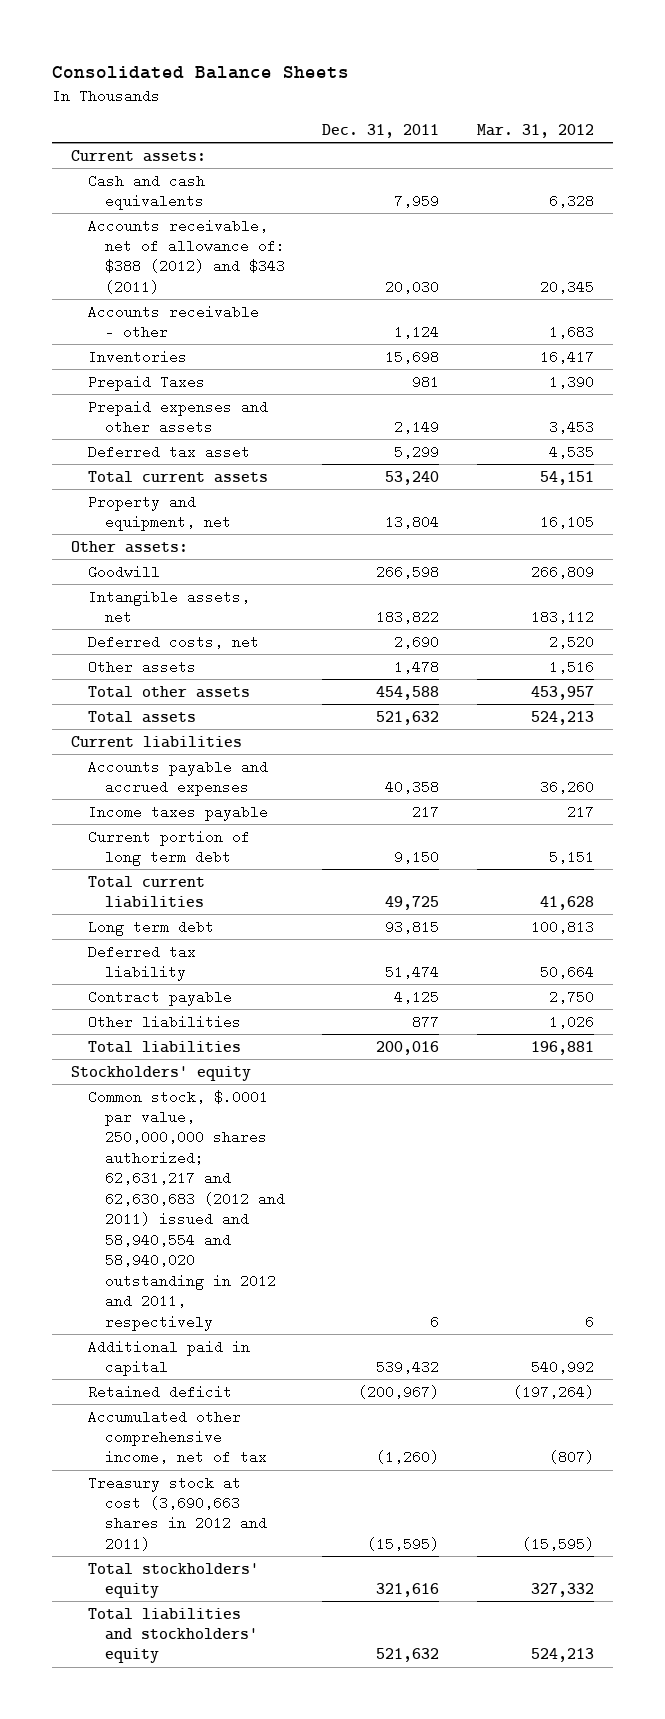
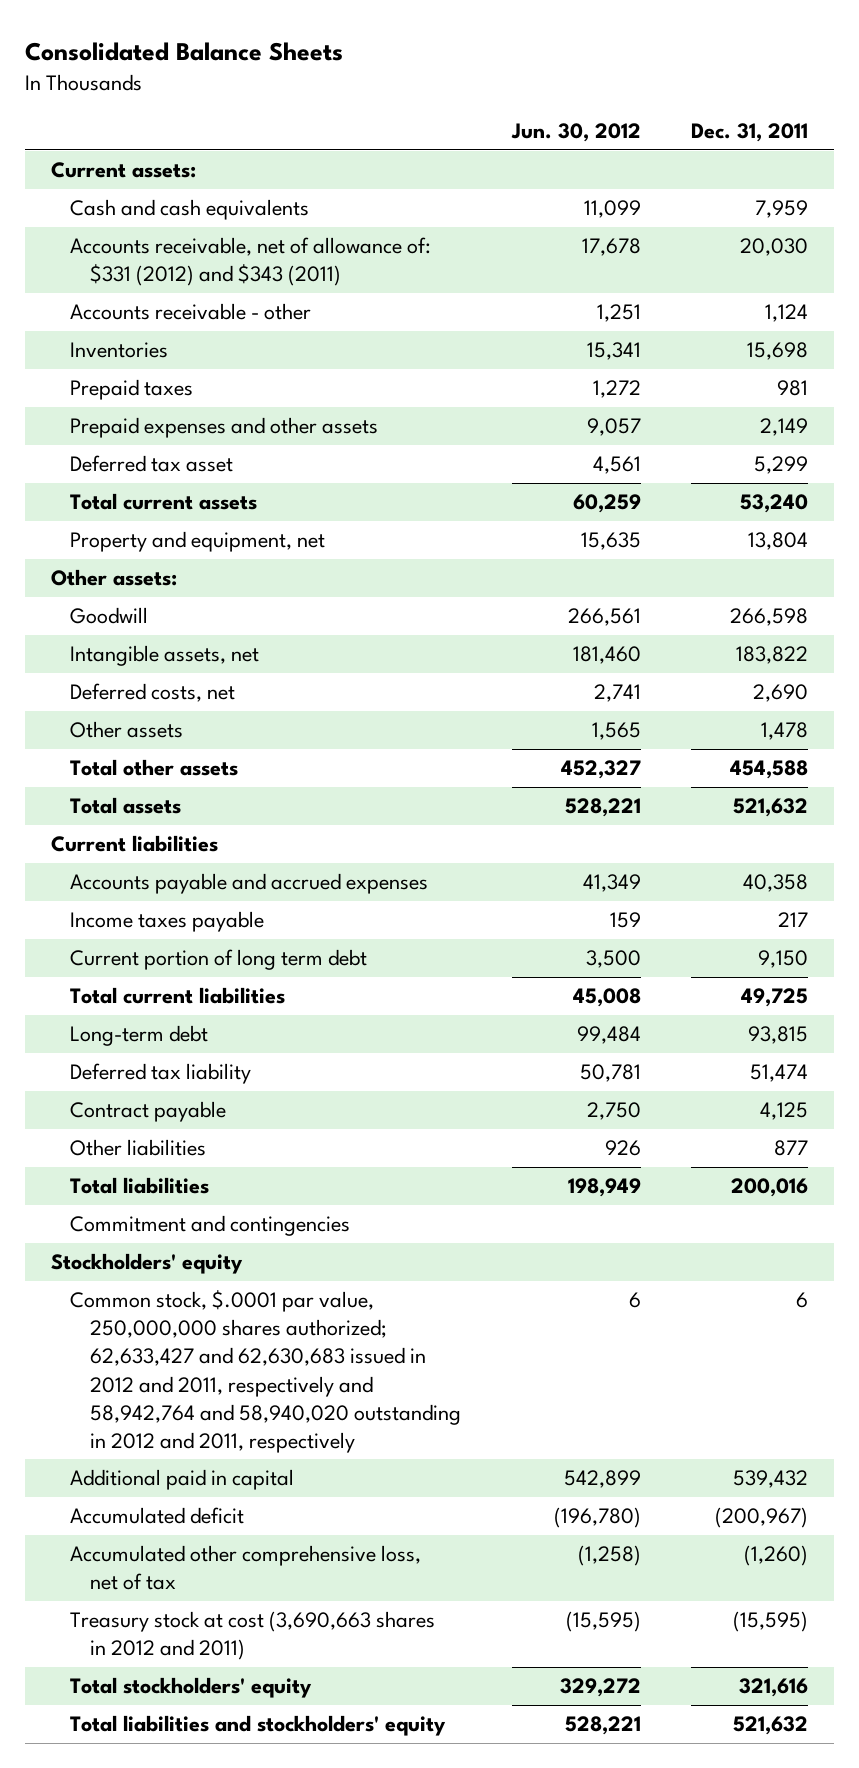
[476,123,594,138] Mar. 31, 2012 -> none
none -> [510,123,641,143] Jun. 30, 2012
[87,218,285,294] Accounts receivable, net of allowance of: $388 (2012) and $343 (2011) -> [70,237,432,287] Accounts receivable, net of allowance of: $331 (2012) and $343 (2011)
[87,374,205,391] Prepaid Taxes -> [70,379,194,401] Prepaid taxes
[87,919,214,936] Long term debt -> [70,1025,209,1047] Long-term debt
none -> [70,1215,351,1237] Commitment and contingencies
[87,1089,285,1331] Common stock, $.0001 par value, 250,000,000 shares authorized; 62,631,217 and 62,630,683 (2012 and 2011) issued and 58,940,554 and 58,940,020 outstanding in 2012 and 2011, respectively -> [70,1290,461,1453] Common stock, $.0001 par value, 250,000,000 shares authorized; 62,633,427 and 62,630,683 issued in 2012 and 2011, respectively and 58,942,764 and 58,940,020 outstanding in 2012 and 2011, respectively
[87,1384,232,1399] Retained deficit -> [70,1507,245,1525] Accumulated deficit
[87,1409,267,1465] Accumulated other comprehensive income, net of tax -> [70,1545,422,1591] Accumulated other comprehensive loss, net of tax

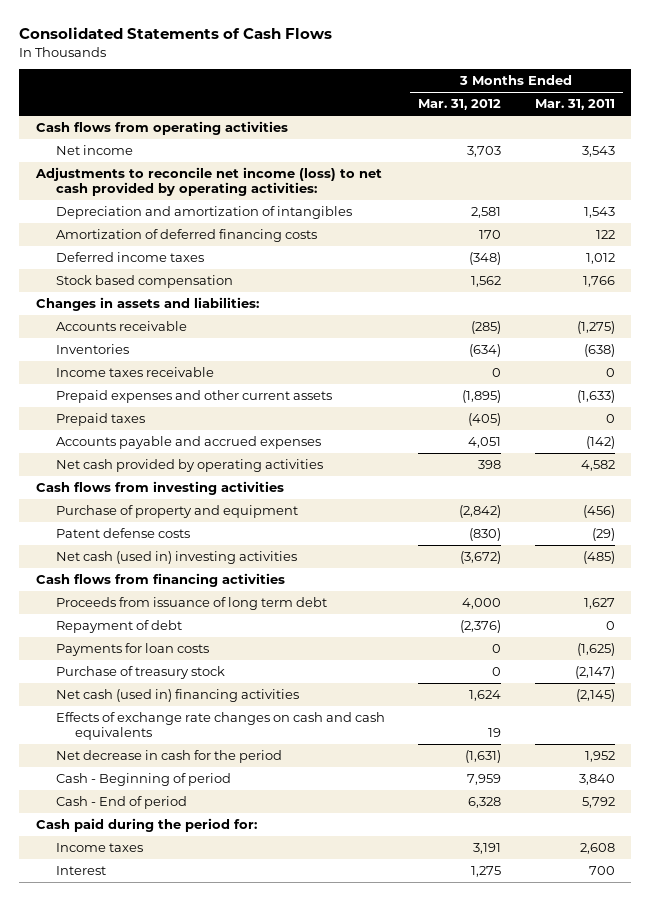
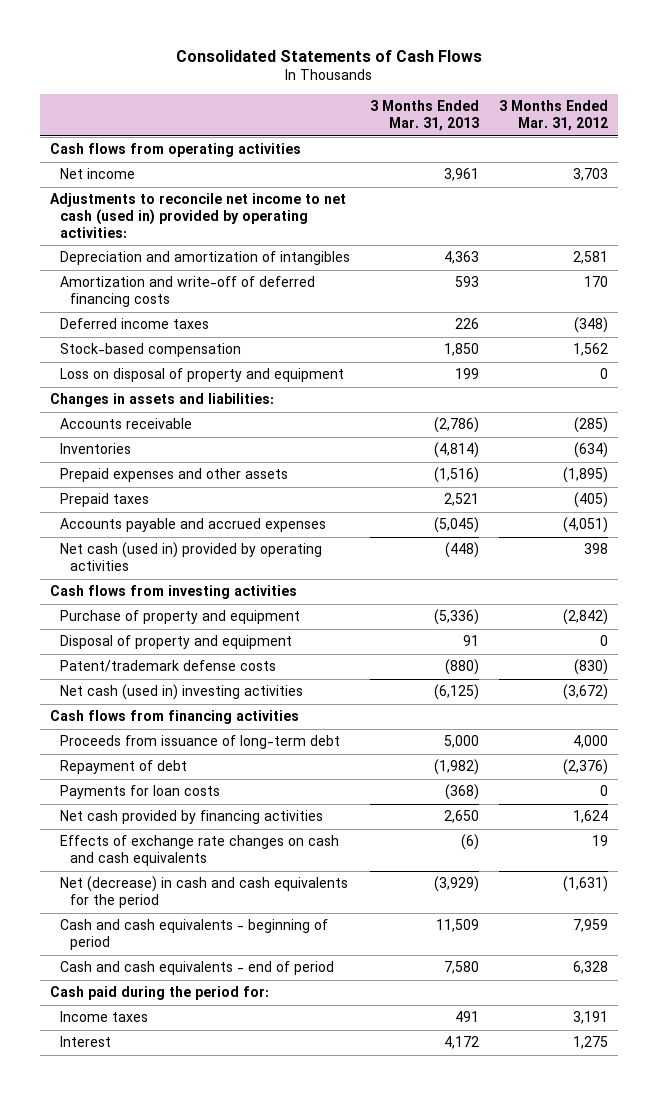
[534,99,615,111] Mar. 31, 2011 -> none
none -> [370,100,480,132] 3 Months Ended Mar. 31, 2013
[34,167,382,197] Adjustments to reconcile net income (loss) to net cash provided by operating activities: -> [50,193,347,238] Adjustments to reconcile net income to net cash (used in) provided by operating activities:
[55,229,317,243] Amortization of deferred financing costs -> [60,276,316,307] Amortization and write-off of deferred financing costs
[55,275,233,289] Stock based compensation -> [60,343,242,358] Stock-based compensation
none -> [60,368,345,383] Loss on disposal of property and equipment
[55,367,214,378] Income taxes receivable -> none
[55,390,332,404] Prepaid expenses and other current assets -> [60,468,289,483] Prepaid expenses and other assets
[468,437,502,449] 4,051 -> [563,517,609,534] (4,051)
[55,459,323,473] Net cash provided by operating activities -> [60,542,323,571] Net cash (used in) provided by operating activities
none -> [60,635,293,650] Disposal of property and equipment
[55,528,190,539] Patent defense costs -> [60,660,277,673] Patent/trademark defense costs
[55,597,327,611] Proceeds from issuance of long term debt -> [60,735,341,750] Proceeds from issuance of long-term debt
[55,666,225,680] Purchase of treasury stock -> none
[55,689,299,703] Net cash (used in) financing activities -> [60,810,324,825] Net cash provided by financing activities
[55,750,282,764] Net decrease in cash for the period -> [60,876,349,908] Net (decrease) in cash and cash equivalents for the period
[55,773,231,787] Cash - Beginning of period -> [60,919,329,950] Cash and cash equivalents - beginning of period
[55,796,187,810] Cash - End of period -> [60,961,335,976] Cash and cash equivalents - end of period

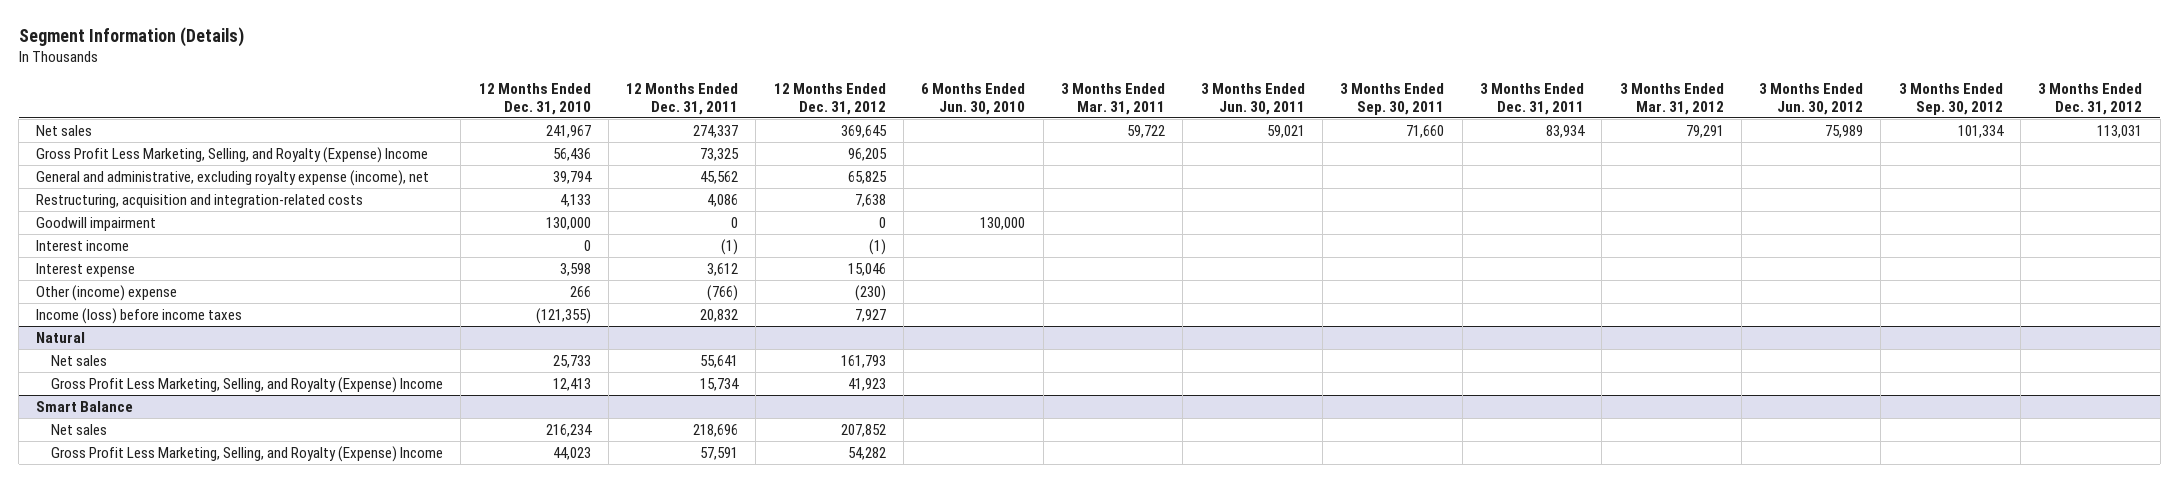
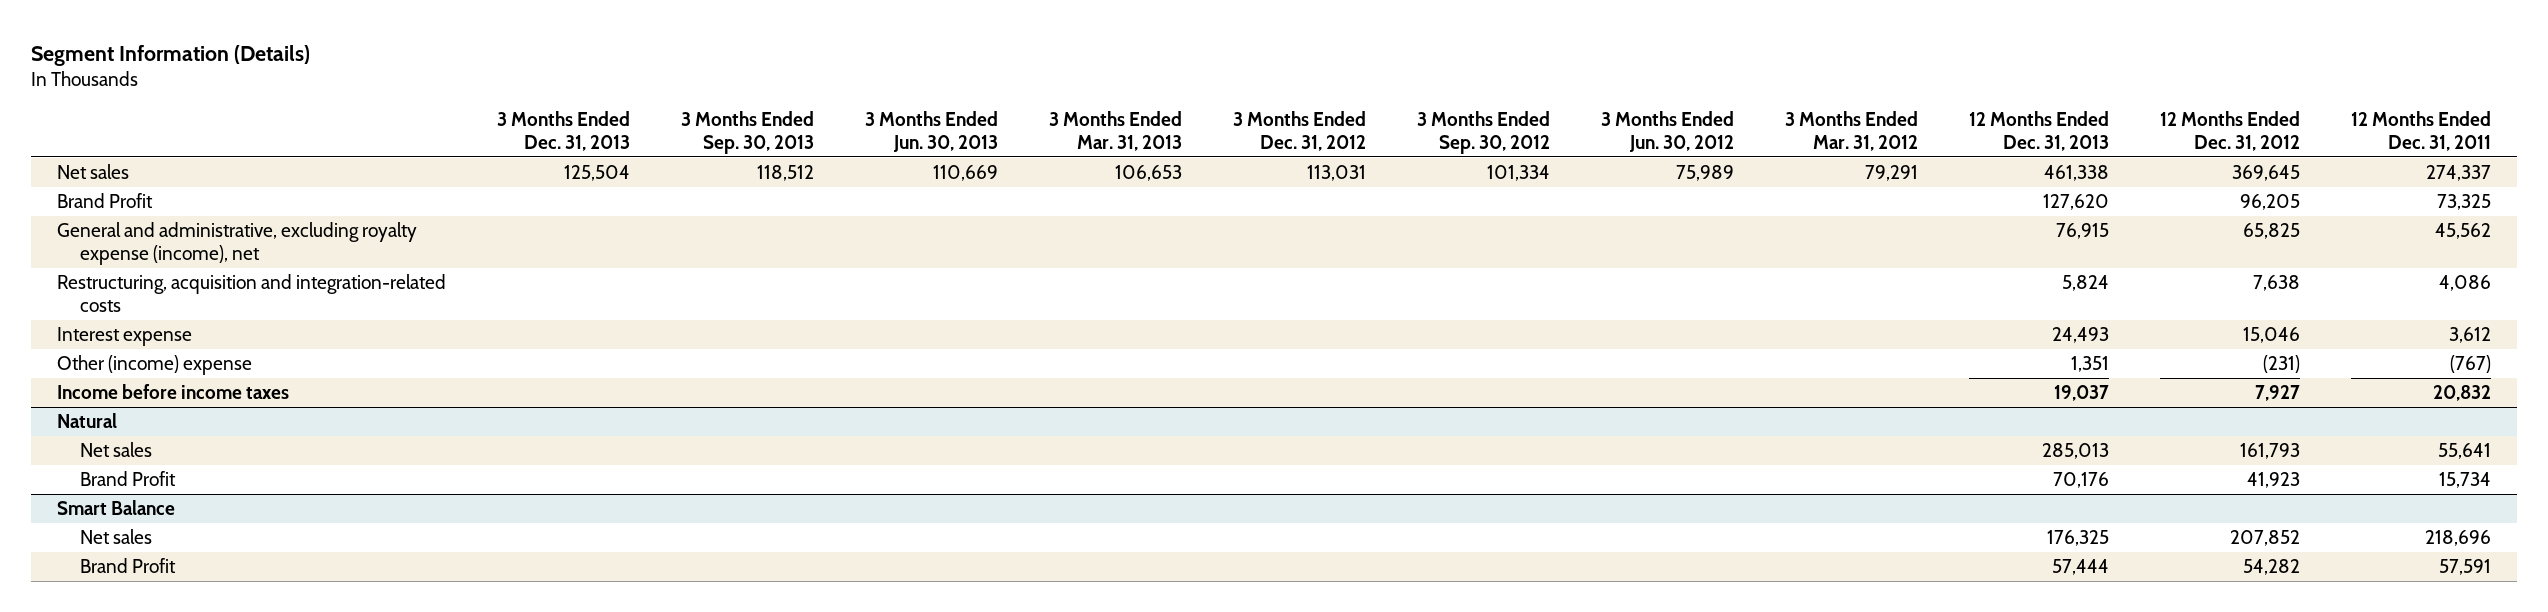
[478,83,591,115] 12 Months Ended Dec. 31, 2010 -> none
[921,83,1026,115] 6 Months Ended Jun. 30, 2010 -> none
[1061,83,1166,115] 3 Months Ended Mar. 31, 2011 -> none
[1200,83,1305,115] 3 Months Ended Jun. 30, 2011 -> none
[1340,83,1445,115] 3 Months Ended Sep. 30, 2011 -> none
[1479,83,1584,115] 3 Months Ended Dec. 31, 2011 -> none
none -> [496,111,630,151] 3 Months Ended Dec. 31, 2013
none -> [680,111,814,154] 3 Months Ended Sep. 30, 2013
none -> [864,111,998,152] 3 Months Ended Jun. 30, 2013
none -> [1048,111,1182,151] 3 Months Ended Mar. 31, 2013
none -> [1969,111,2110,151] 12 Months Ended Dec. 31, 2013
[36,146,429,163] Gross Profit Less Marketing, Selling, and Royalty (Expense) Income -> [56,193,153,209] Brand Profit
[36,216,157,231] Goodwill impairment -> none
[36,239,130,251] Interest income -> none
[707,284,739,301] (766) -> [2450,355,2492,374] (767)
[854,284,886,301] (230) -> [2263,355,2301,374] (231)
[36,307,243,324] Income (loss) before income taxes -> [56,384,289,400] Income before income taxes
[50,376,443,393] Gross Profit Less Marketing, Selling, and Royalty (Expense) Income -> [80,471,177,487] Brand Profit
[50,445,443,462] Gross Profit Less Marketing, Selling, and Royalty (Expense) Income -> [80,558,177,574] Brand Profit

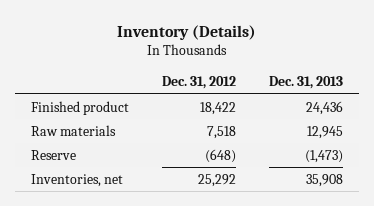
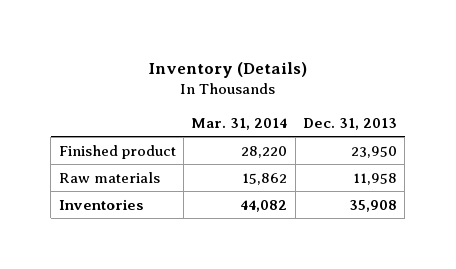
[161,76,236,90] Dec. 31, 2012 -> none
none -> [191,117,288,130] Mar. 31, 2014
[31,149,77,160] Reserve -> none
[305,100,343,115] 24,436 -> [350,145,397,158] 23,950
[306,125,343,139] 12,945 -> [352,172,397,185] 11,958
[31,173,124,187] Inventories, net -> [58,198,143,210] Inventories

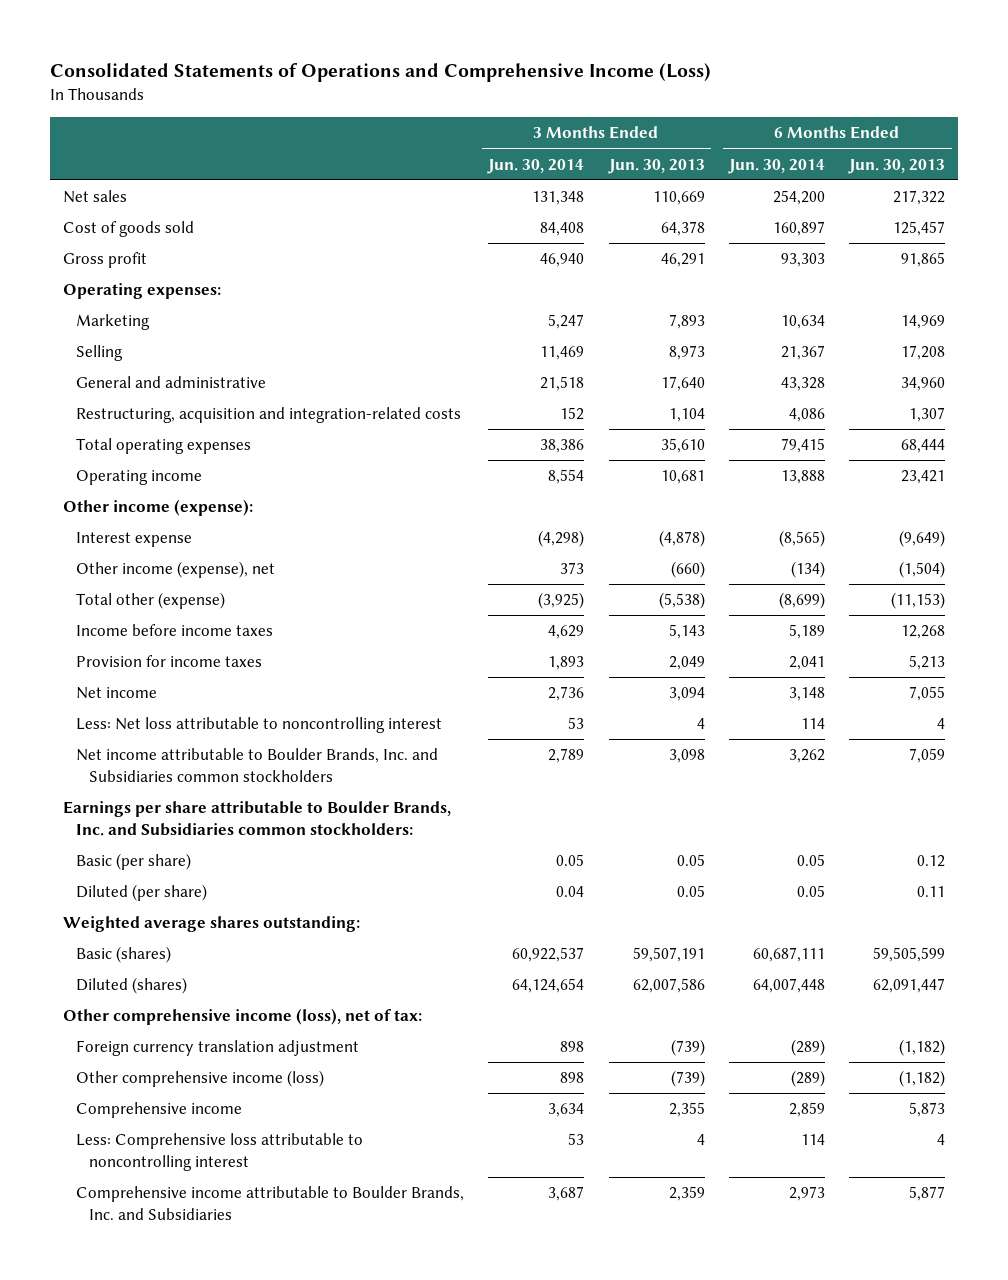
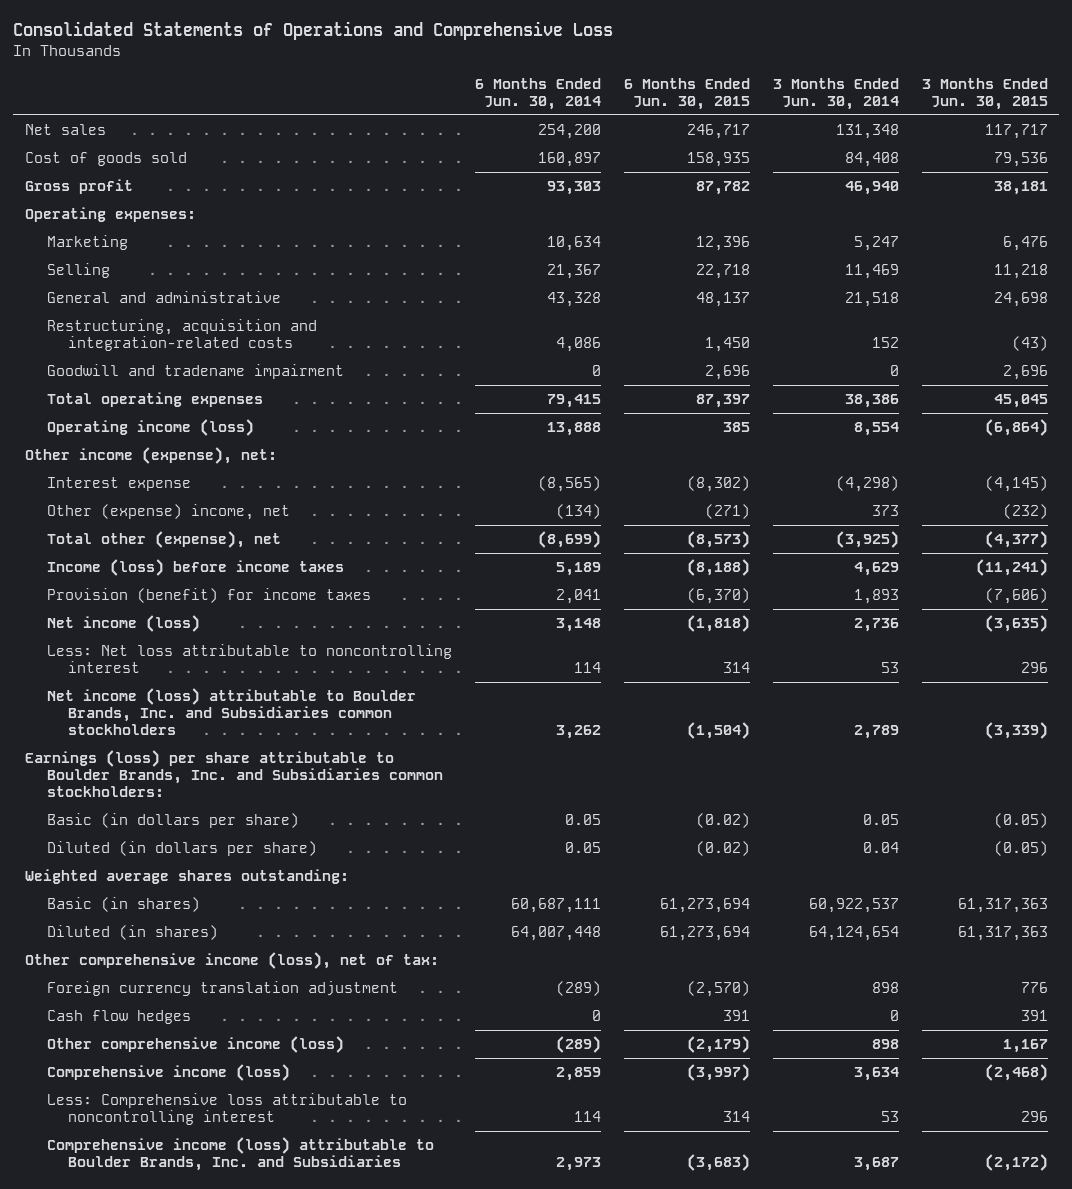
[50,62,712,82] Consolidated Statements of Operations and Comprehensive Income (Loss) -> [13,20,614,40] Consolidated Statements of Operations and Comprehensive Loss
[607,158,705,174] Jun. 30, 2013 -> none
[848,158,946,174] Jun. 30, 2013 -> none
none -> [623,77,750,110] 6 Months Ended Jun. 30, 2015
none -> [921,77,1048,110] 3 Months Ended Jun. 30, 2015
none -> [46,363,344,379] Goodwill and tradename impairment
[75,470,202,486] Operating income -> [46,418,254,436] Operating income (loss)
[62,499,253,517] Other income (expense): -> [24,446,277,464] Other income (expense), net:
[75,561,275,579] Other income (expense), net -> [46,503,290,520] Other (expense) income, net
[75,592,225,610] Total other (expense) -> [46,530,281,548] Total other (expense), net
[75,624,273,637] Income before income taxes -> [46,558,344,576] Income (loss) before income taxes
[75,655,262,668] Provision for income taxes -> [46,587,371,603] Provision (benefit) for income taxes
[75,687,157,700] Net income -> [46,614,200,632] Net income (loss)
[75,748,438,782] Net income attributable to Boulder Brands, Inc. and Subsidiaries common stockholders -> [46,687,416,735] Net income (loss) attributable to Boulder Brands, Inc. and Subsidiaries common stockholders
[62,801,451,836] Earnings per share attributable to Boulder Brands, Inc. and Subsidiaries common stockholders: -> [24,749,443,797] Earnings (loss) per share attributable to Boulder Brands, Inc. and Subsidiaries common stockholders:
[75,853,191,871] Basic (per share) -> [46,812,299,828] Basic (in dollars per share)
[75,884,207,902] Diluted (per share) -> [46,840,317,856] Diluted (in dollars per share)
[75,946,171,964] Basic (shares) -> [46,896,200,912] Basic (in shares)
[75,977,187,995] Diluted (shares) -> [46,924,218,940] Diluted (in shares)
none -> [46,1009,191,1024] Cash flow hedges
[75,1102,242,1119] Comprehensive income -> [46,1063,290,1081] Comprehensive income (loss)
[75,1186,464,1220] Comprehensive income attributable to Boulder Brands, Inc. and Subsidiaries -> [46,1136,434,1171] Comprehensive income (loss) attributable to Boulder Brands, Inc. and Subsidiaries

